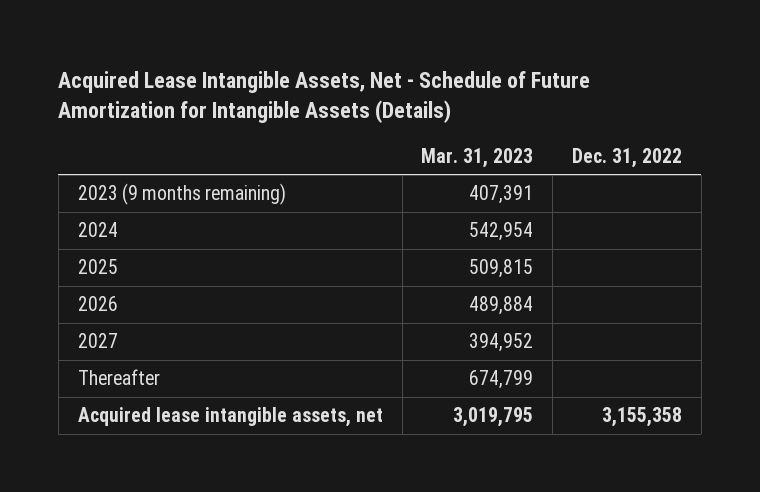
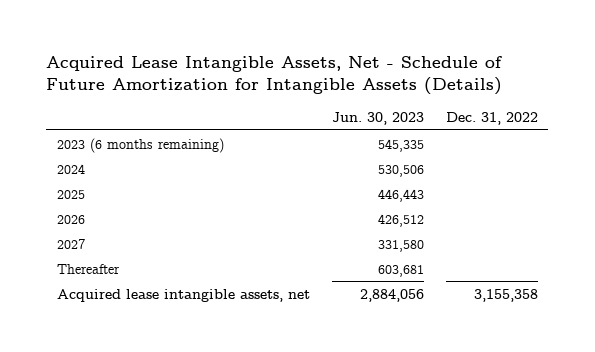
[421,147,534,168] Mar. 31, 2023 -> none
none -> [331,111,424,125] Jun. 30, 2023
[77,183,286,206] 2023 (9 months remaining) -> [57,137,225,153] 2023 (6 months remaining)

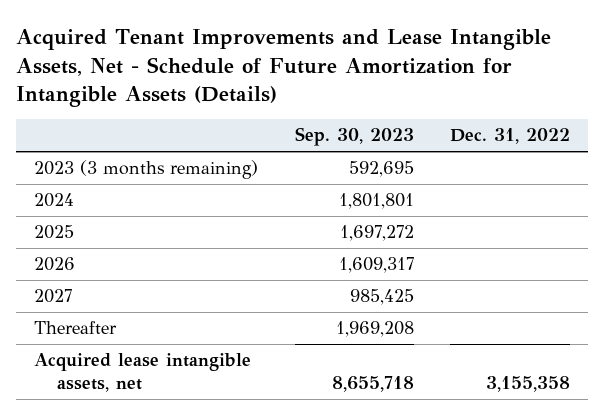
[46,56,503,96] Acquired Lease Intangible Assets, Net - Schedule of Future Amortization for Intangible Assets (Details) -> [16,29,552,108] Acquired Tenant Improvements and Lease Intangible Assets, Net - Schedule of Future Amortization for Intangible Assets (Details)
[331,111,424,125] Jun. 30, 2023 -> none
none -> [294,127,414,147] Sep. 30, 2023
[57,137,225,153] 2023 (6 months remaining) -> [34,160,259,180] 2023 (3 months remaining)

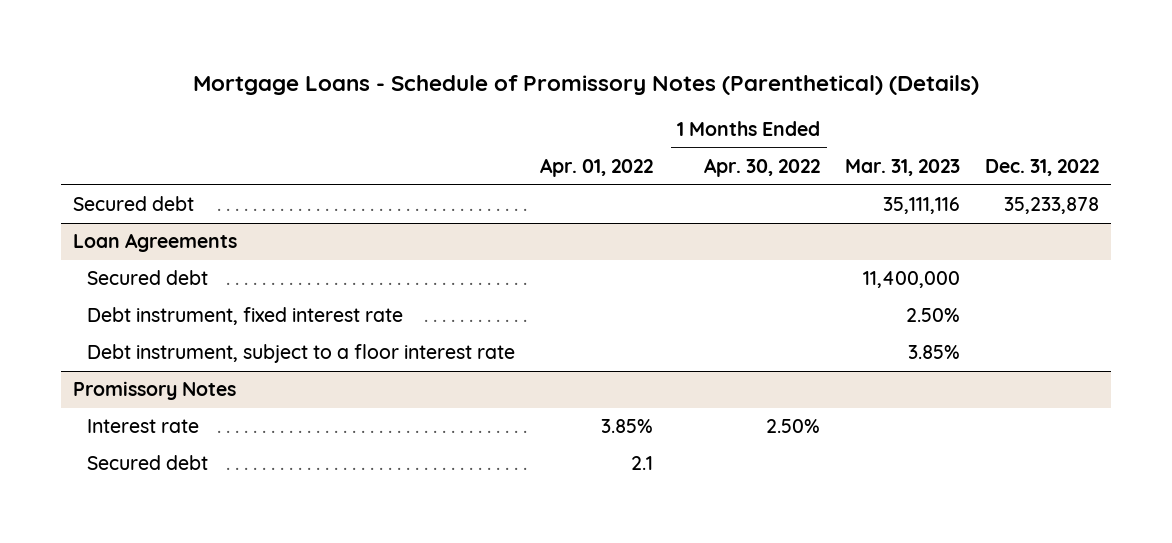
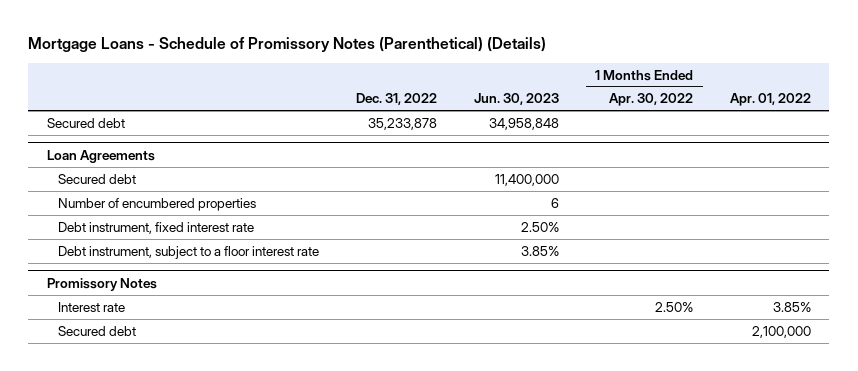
[845,159,961,177] Mar. 31, 2023 -> none
none -> [473,93,559,106] Jun. 30, 2023
none -> [58,197,257,211] Number of encumbered properties
[630,456,653,471] 2.1 -> [752,325,812,338] 2,100,000

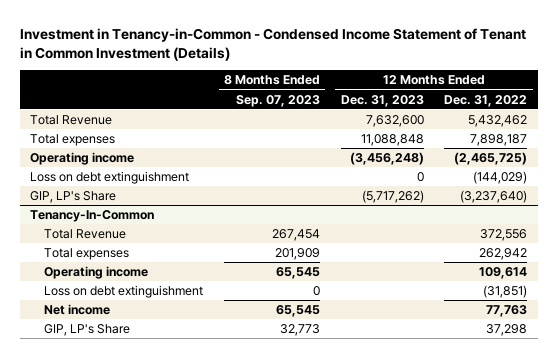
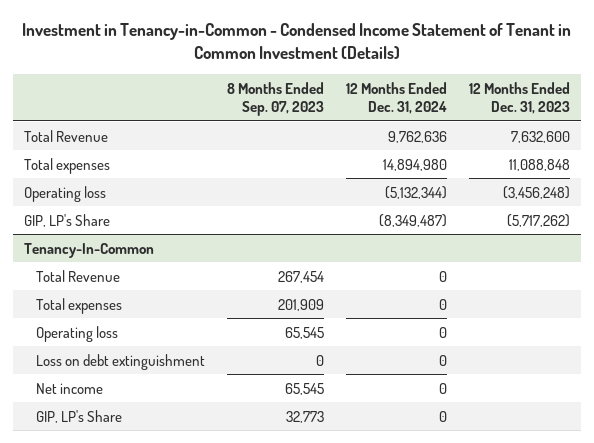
[444,94,528,107] Dec. 31, 2022 -> none
none -> [345,81,447,114] 12 Months Ended Dec. 31, 2024
[29,171,189,185] Loss on debt extinguishment -> none
[29,152,134,166] Operating income -> [24,185,107,202] Operating loss
[44,266,149,280] Operating income -> [35,325,118,342] Operating loss

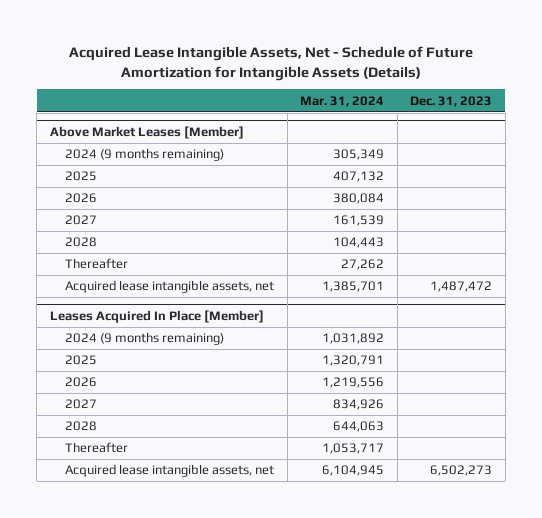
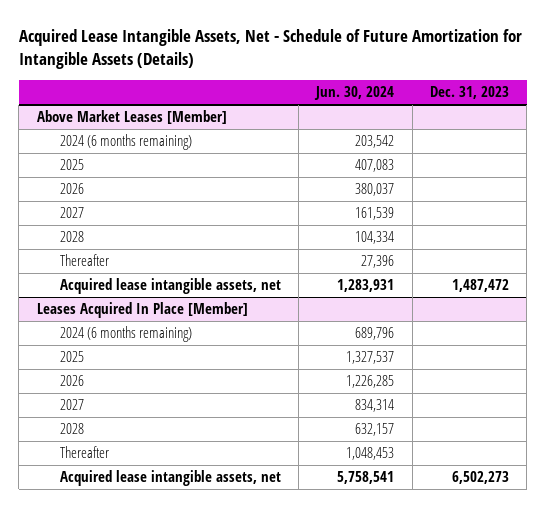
[300,95,385,107] Mar. 31, 2024 -> none
none -> [314,86,395,101] Jun. 30, 2024
[65,148,225,162] 2024 (9 months remaining) -> [59,134,192,151] 2024 (6 months remaining)
[65,332,225,346] 2024 (9 months remaining) -> [59,326,192,343] 2024 (6 months remaining)

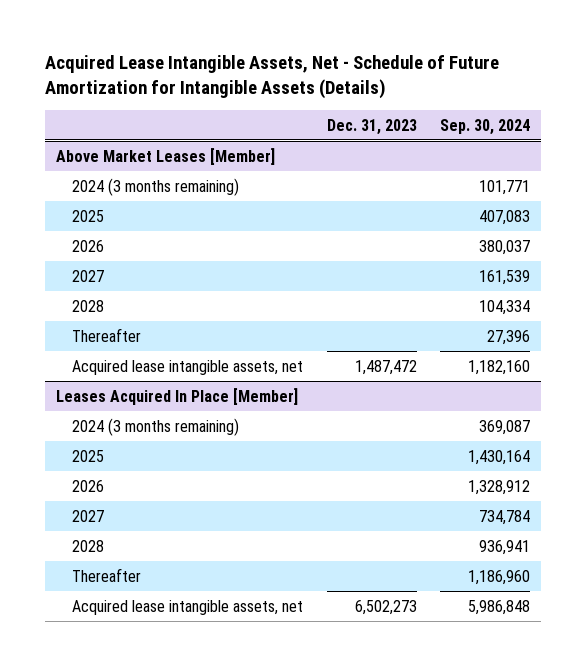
[314,86,395,101] Jun. 30, 2024 -> none
none -> [439,118,530,135] Sep. 30, 2024
[59,134,192,151] 2024 (6 months remaining) -> [72,177,240,196] 2024 (3 months remaining)
[59,326,192,343] 2024 (6 months remaining) -> [72,417,240,436] 2024 (3 months remaining)

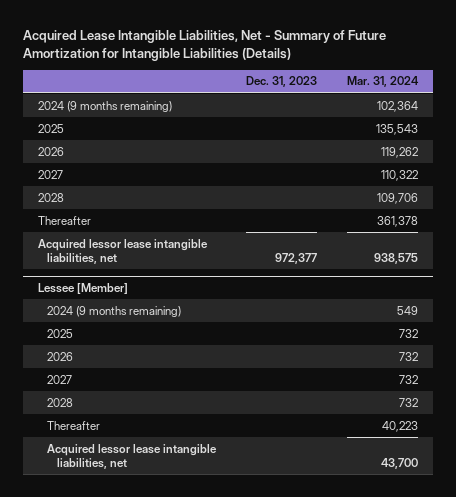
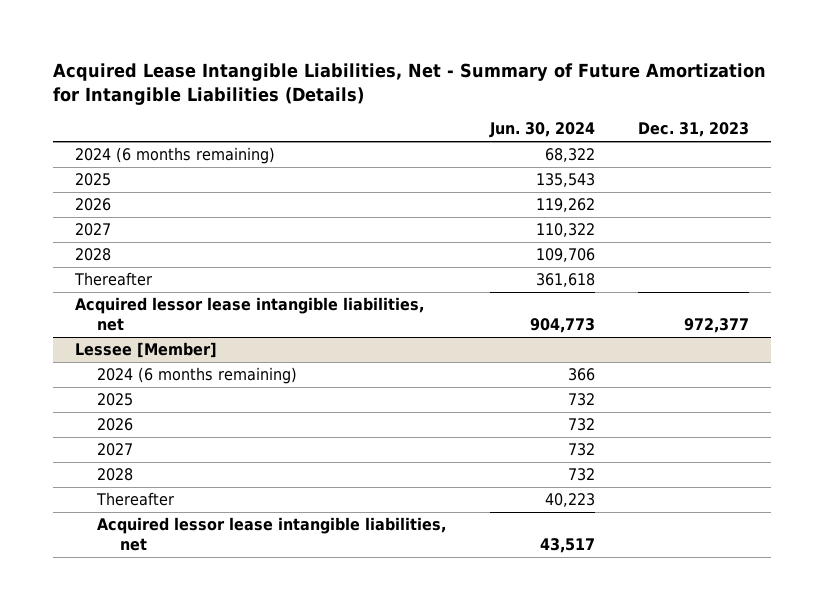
[347,76,420,88] Mar. 31, 2024 -> none
none -> [488,122,595,139] Jun. 30, 2024
[37,100,172,112] 2024 (9 months remaining) -> [74,147,275,165] 2024 (6 months remaining)
[47,305,182,317] 2024 (9 months remaining) -> [97,367,298,385] 2024 (6 months remaining)

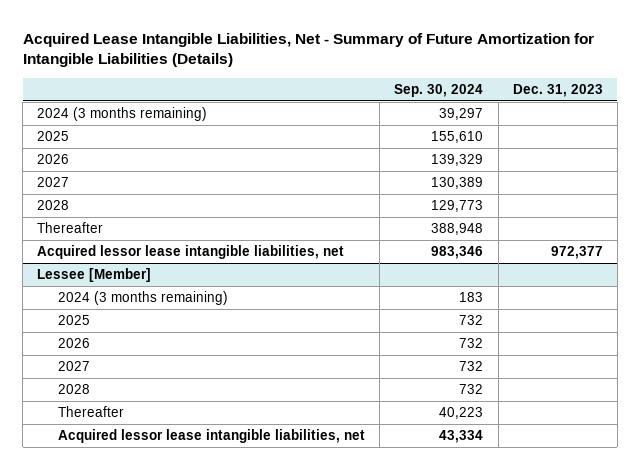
[488,122,595,139] Jun. 30, 2024 -> none
none -> [394,83,484,97] Sep. 30, 2024
[74,147,275,165] 2024 (6 months remaining) -> [37,107,208,122] 2024 (3 months remaining)
[97,367,298,385] 2024 (6 months remaining) -> [58,291,229,306] 2024 (3 months remaining)

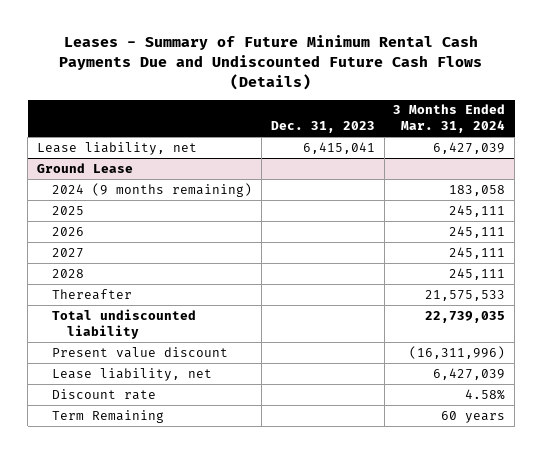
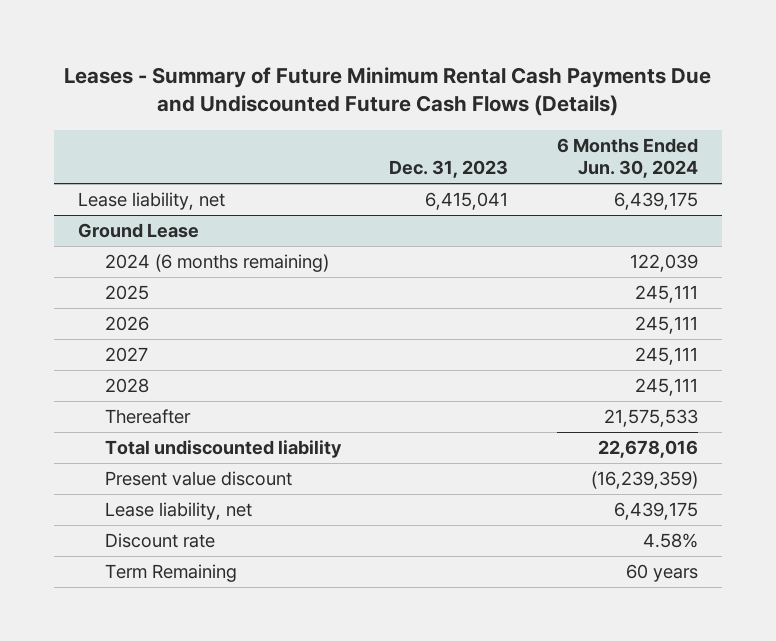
[393,104,506,134] 3 Months Ended Mar. 31, 2024 -> none
none -> [556,138,698,178] 6 Months Ended Jun. 30, 2024
[52,182,253,197] 2024 (9 months remaining) -> [105,254,330,273] 2024 (6 months remaining)

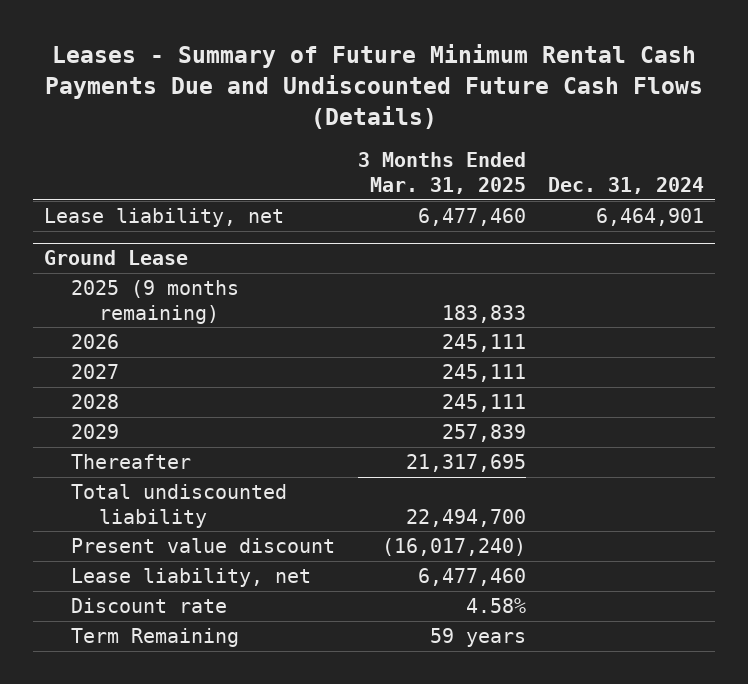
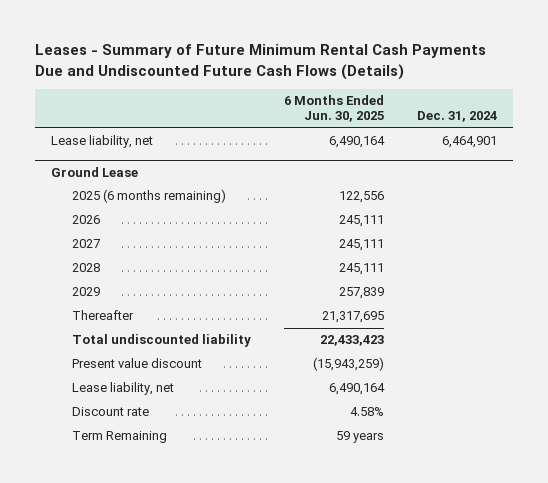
[357,152,526,194] 3 Months Ended Mar. 31, 2025 -> none
none -> [284,95,385,123] 6 Months Ended Jun. 30, 2025
[71,280,240,324] 2025 (9 months remaining) -> [72,189,227,204] 2025 (6 months remaining)

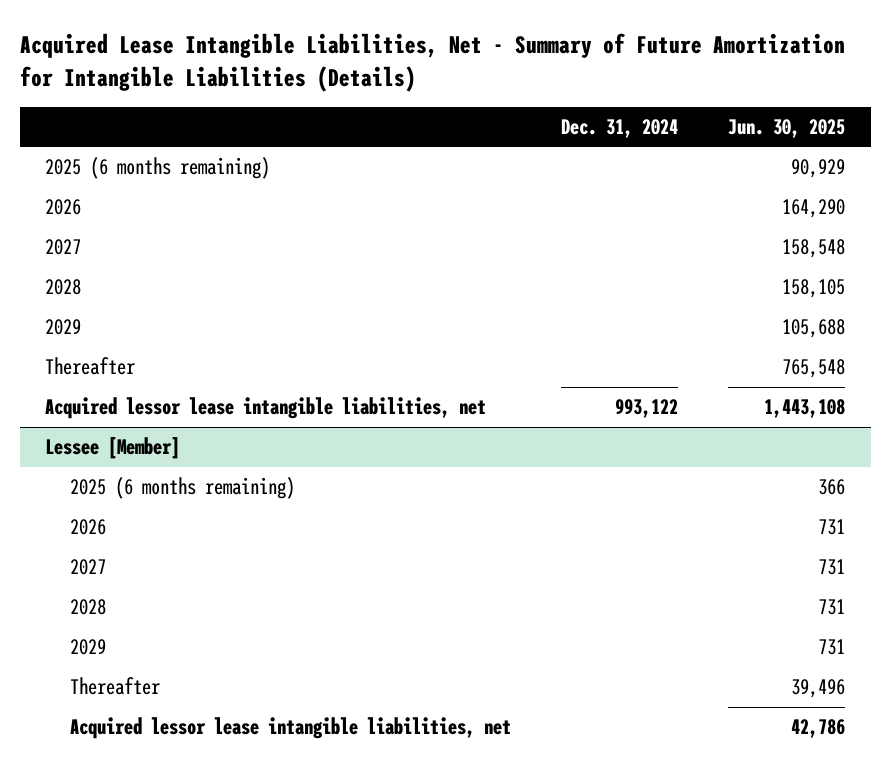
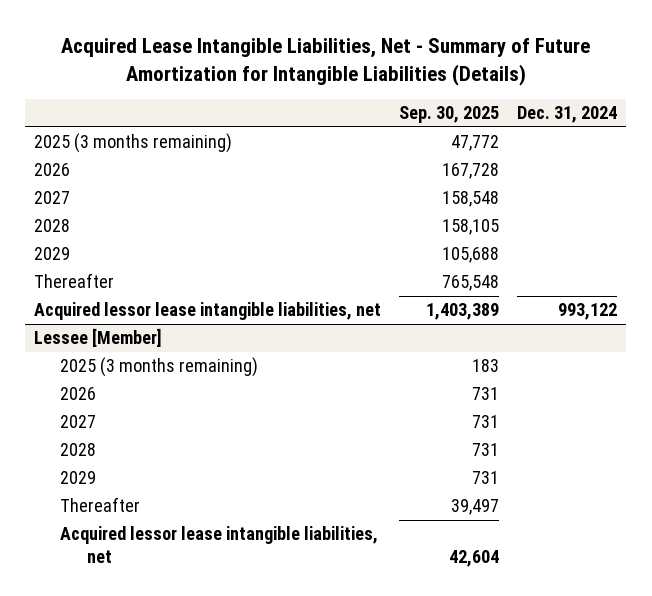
[728,118,846,138] Jun. 30, 2025 -> none
none -> [399,106,500,124] Sep. 30, 2025
[45,157,271,180] 2025 (6 months remaining) -> [34,133,233,154] 2025 (3 months remaining)
[69,477,295,500] 2025 (6 months remaining) -> [60,357,259,378] 2025 (3 months remaining)

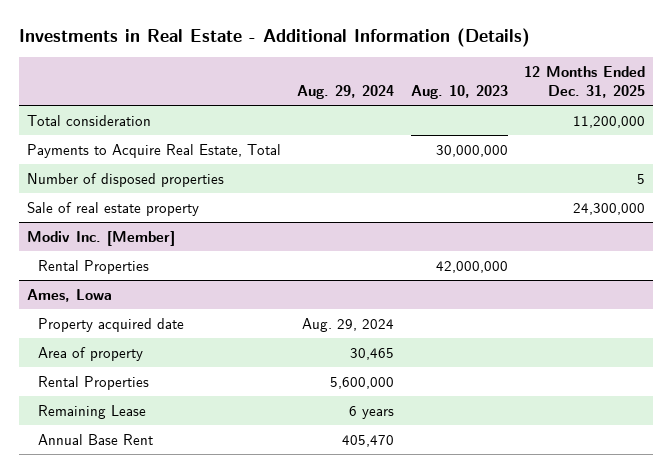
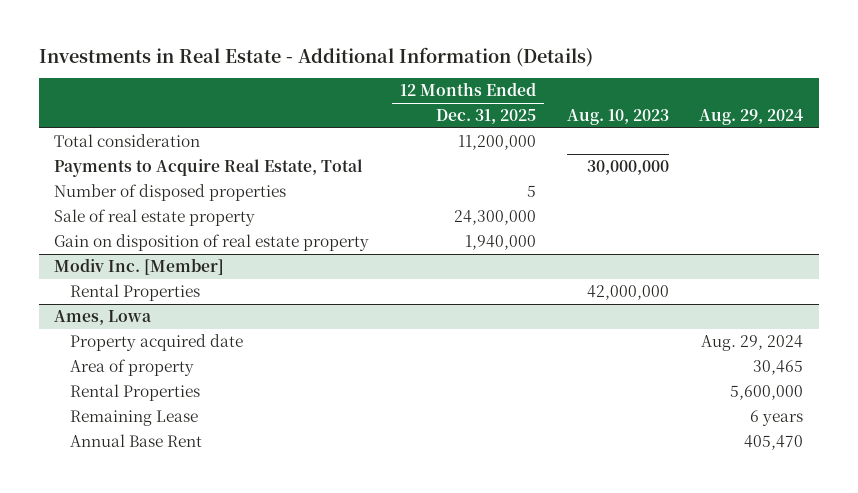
none -> [54,234,370,252] Gain on disposition of real estate property

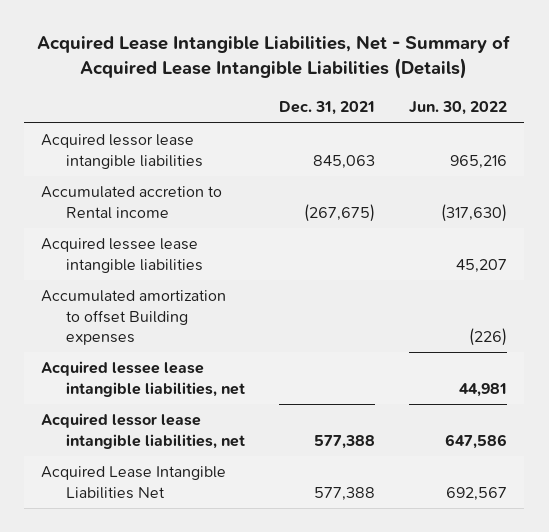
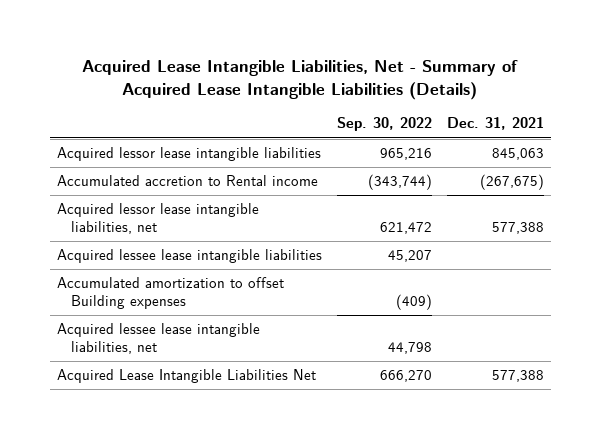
[409,100,508,115] Jun. 30, 2022 -> none
none -> [336,117,432,132] Sep. 30, 2022
[41,413,245,449] Acquired lessor lease intangible liabilities, net -> [57,203,260,234] Acquired lessor lease intangible liabilities, net

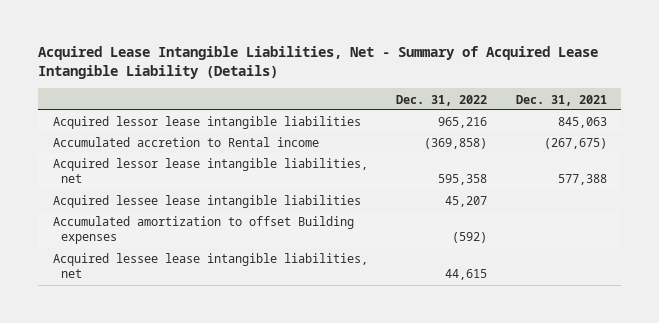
[82,60,519,100] Acquired Lease Intangible Liabilities, Net - Summary of Acquired Lease Intangible Liabilities (Details) -> [38,46,599,80] Acquired Lease Intangible Liabilities, Net - Summary of Acquired Lease Intangible Liability (Details)
[336,117,432,132] Sep. 30, 2022 -> none
none -> [396,94,488,106] Dec. 31, 2022
[57,369,317,384] Acquired Lease Intangible Liabilities Net -> none

